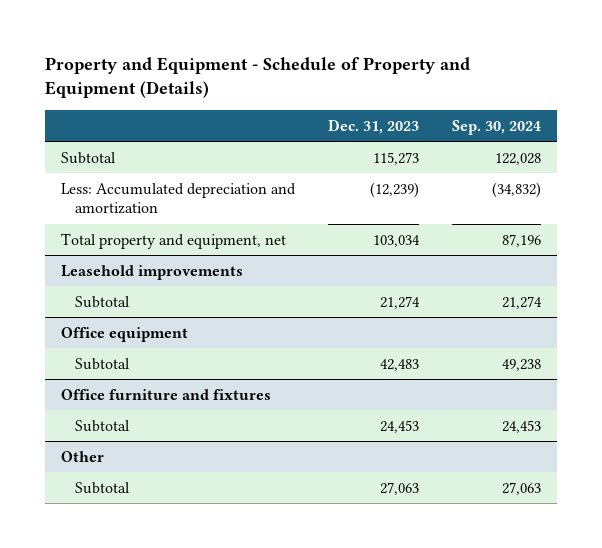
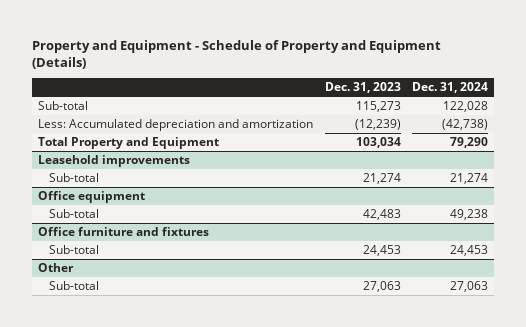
[451,119,541,135] Sep. 30, 2024 -> none
none -> [412,82,489,94] Dec. 31, 2024
[61,151,117,164] Subtotal -> [37,100,88,110] Sub-total
[61,232,287,249] Total property and equipment, net -> [37,136,219,149] Total Property and Equipment
[74,295,130,308] Subtotal -> [49,172,100,182] Sub-total
[74,357,130,370] Subtotal -> [49,208,100,218] Sub-total
[74,419,130,432] Subtotal -> [49,244,100,254] Sub-total
[74,481,130,494] Subtotal -> [49,280,100,290] Sub-total

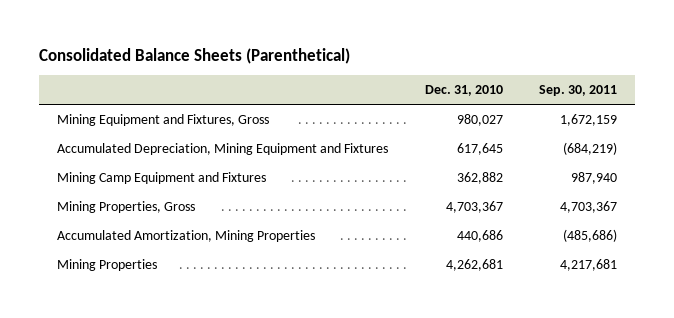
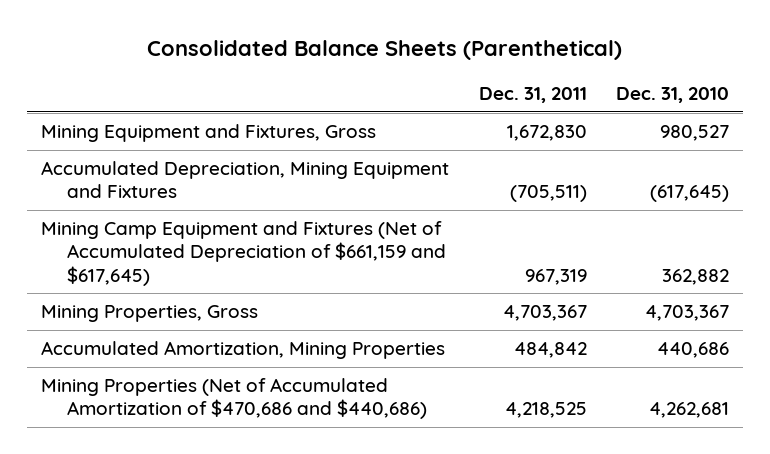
[538,85,617,97] Sep. 30, 2011 -> none
none -> [478,87,587,104] Dec. 31, 2011
[456,113,503,126] 980,027 -> [659,125,729,142] 980,527
[456,142,503,155] 617,645 -> [649,185,729,203] (617,645)
[57,171,267,184] Mining Camp Equipment and Fixtures -> [41,221,447,286] Mining Camp Equipment and Fixtures (Net of Accumulated Depreciation of $661,159 and $617,645)
[57,258,158,271] Mining Properties -> [41,378,428,420] Mining Properties (Net of Accumulated Amortization of $470,686 and $440,686)

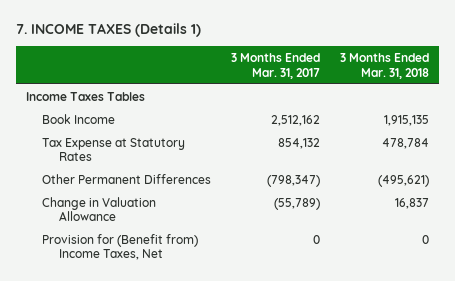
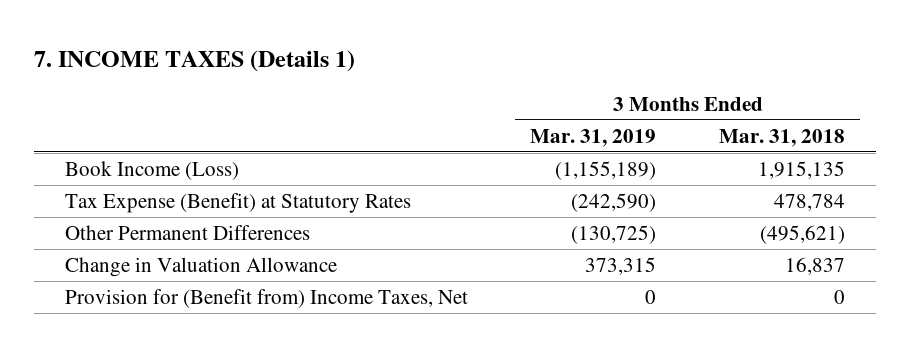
[231,52,321,79] 3 Months Ended Mar. 31, 2017 -> none
none -> [530,128,657,147] Mar. 31, 2019
[25,91,145,101] Income Taxes Tables -> none
[42,113,116,124] Book Income -> [65,160,240,180] Book Income (Loss)
[42,137,186,162] Tax Expense at Statutory Rates -> [65,192,412,213] Tax Expense (Benefit) at Statutory Rates

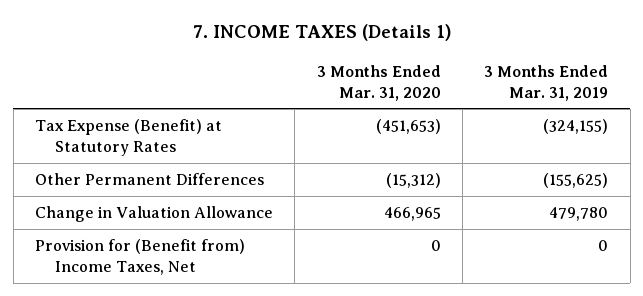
[718,128,845,147] Mar. 31, 2018 -> none
none -> [316,64,441,101] 3 Months Ended Mar. 31, 2020
[65,160,240,180] Book Income (Loss) -> none
[571,192,657,212] (242,590) -> [543,119,609,135] (324,155)
[571,224,657,244] (130,725) -> [543,173,609,189] (155,625)
[585,256,657,275] 373,315 -> [549,207,609,222] 479,780

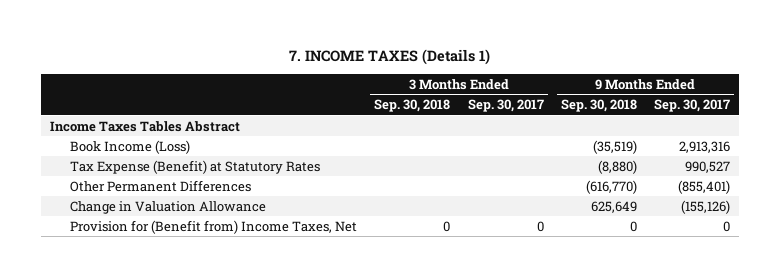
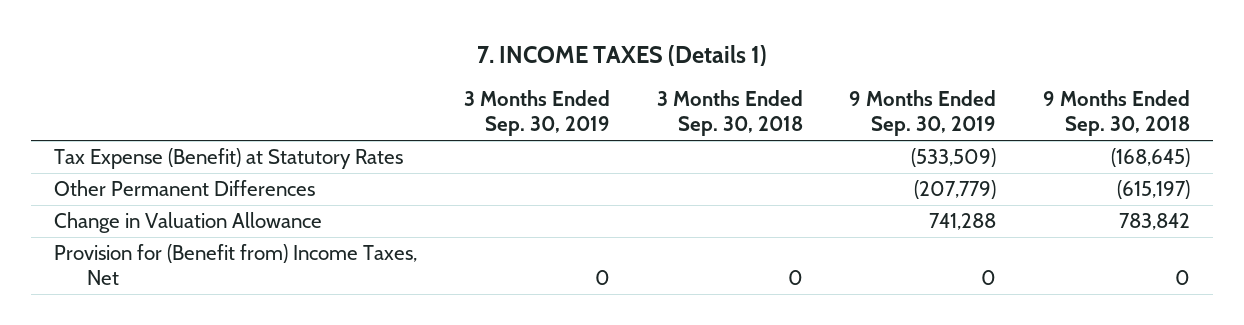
[467,99,544,113] Sep. 30, 2017 -> none
[654,99,731,113] Sep. 30, 2017 -> none
none -> [463,90,610,137] 3 Months Ended Sep. 30, 2019
none -> [849,90,997,137] 9 Months Ended Sep. 30, 2019
[50,120,241,132] Income Taxes Tables Abstract -> none
[69,139,190,154] Book Income (Loss) -> none
[597,159,637,174] (8,880) -> [1110,148,1190,168] (168,645)
[585,179,637,194] (616,770) -> [1116,180,1190,200] (615,197)
[590,200,637,213] 625,649 -> [1118,213,1190,231] 783,842

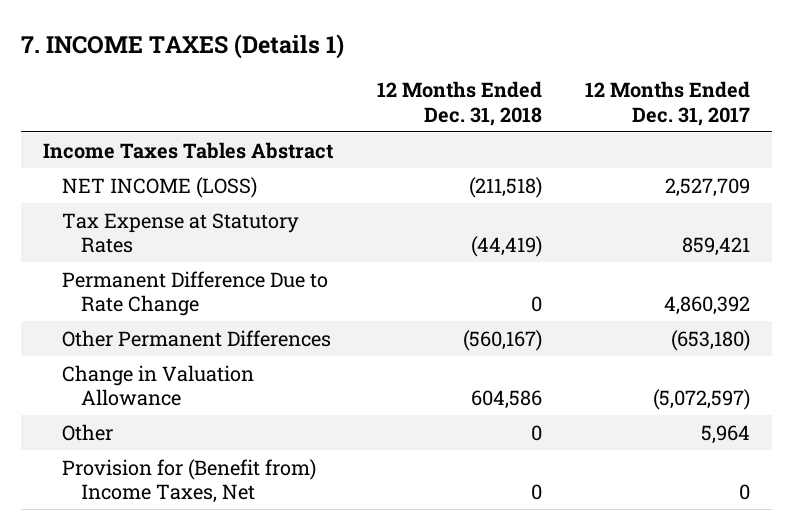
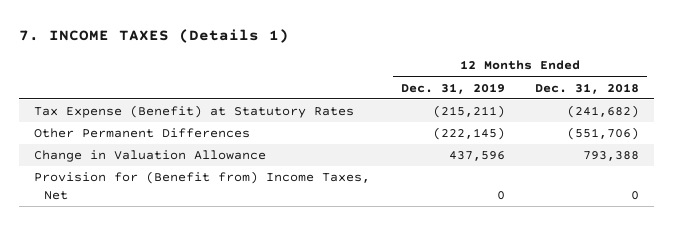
[585,81,751,126] 12 Months Ended Dec. 31, 2017 -> none
none -> [400,82,505,94] Dec. 31, 2019
[43,141,334,159] Income Taxes Tables Abstract -> none
[61,176,257,198] NET INCOME (LOSS) -> none
[61,270,328,316] Permanent Difference Due to Rate Change -> none
[61,423,113,441] Other -> none
[61,212,299,253] Tax Expense at Statutory Rates -> [34,105,355,119] Tax Expense (Benefit) at Statutory Rates
[470,235,542,257] (44,419) -> [567,105,640,119] (241,682)
[462,329,542,351] (560,167) -> [567,127,640,141] (551,706)
[470,389,542,409] 604,586 -> [583,151,640,162] 793,388

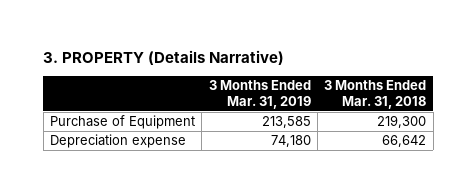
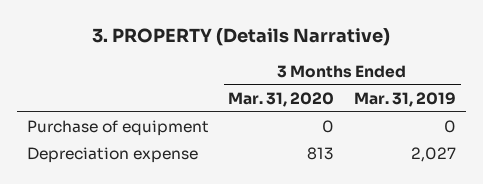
[324,80,427,109] 3 Months Ended Mar. 31, 2018 -> none
none -> [228,91,335,107] Mar. 31, 2020
[50,115,196,130] Purchase of Equipment -> [27,120,210,137] Purchase of equipment
[261,116,311,129] 213,585 -> [443,120,456,134] 0
[270,135,311,148] 74,180 -> [410,147,456,163] 2,027

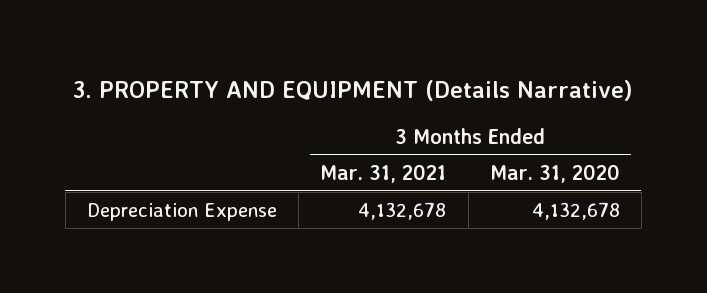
[92,27,391,46] 3. PROPERTY (Details Narrative) -> [73,79,634,101] 3. PROPERTY AND EQUIPMENT (Details Narrative)
[353,91,456,107] Mar. 31, 2019 -> none
none -> [320,164,447,184] Mar. 31, 2021
[27,120,210,137] Purchase of equipment -> none
[27,147,199,164] Depreciation expense -> [87,203,278,222] Depreciation Expense
[307,147,335,161] 813 -> [531,202,620,221] 4,132,678

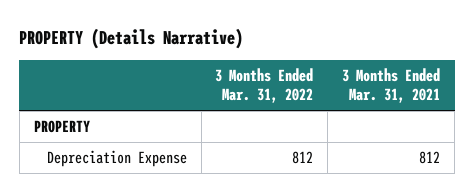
[73,79,634,101] 3. PROPERTY AND EQUIPMENT (Details Narrative) -> [19,27,244,49] PROPERTY (Details Narrative)
[489,164,620,184] Mar. 31, 2020 -> none
none -> [215,67,314,104] 3 Months Ended Mar. 31, 2022
none -> [33,120,90,134] PROPERTY
[358,202,447,221] 4,132,678 -> [419,151,441,165] 812

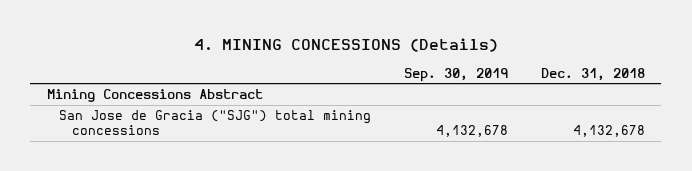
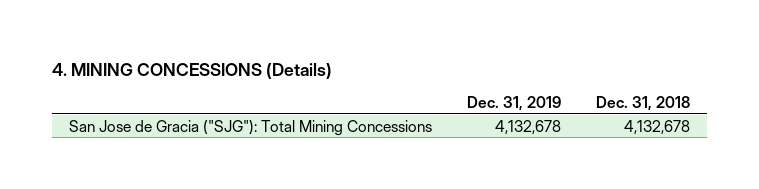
[404,67,509,82] Sep. 30, 2019 -> none
none -> [467,95,562,111] Dec. 31, 2019
[46,89,263,103] Mining Concessions Abstract -> none
[59,110,372,136] San Jose de Gracia ("SJG") total mining concessions -> [69,119,433,136] San Jose de Gracia ("SJG"): Total Mining Concessions

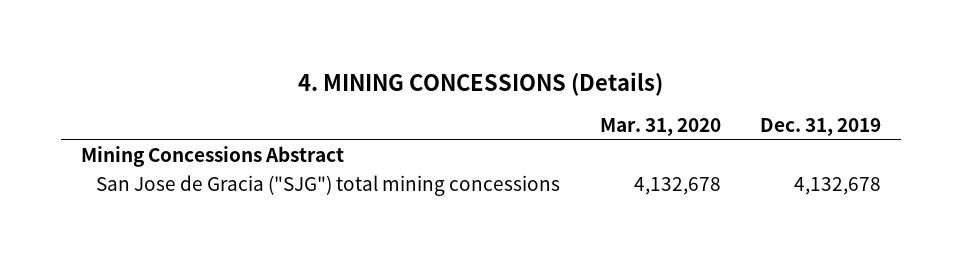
[595,95,690,111] Dec. 31, 2018 -> none
none -> [599,117,721,136] Mar. 31, 2020
none -> [80,145,344,167] Mining Concessions Abstract
[69,119,433,136] San Jose de Gracia ("SJG"): Total Mining Concessions -> [95,174,560,196] San Jose de Gracia ("SJG") total mining concessions

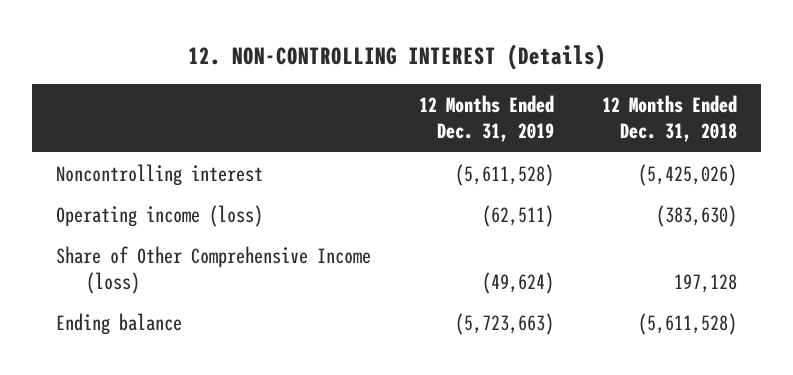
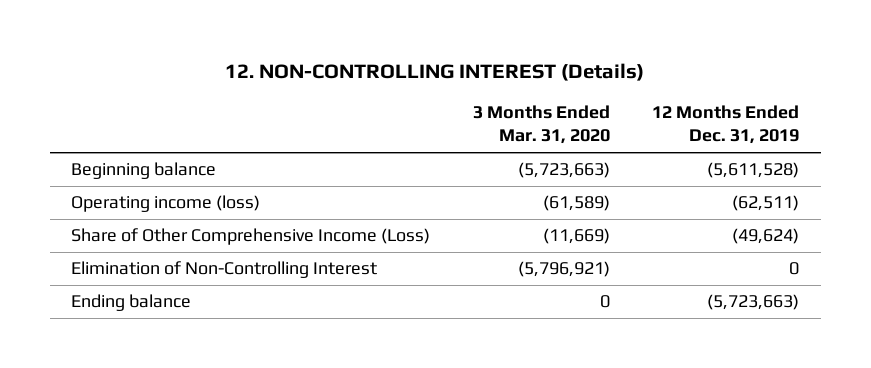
[602,94,738,143] 12 Months Ended Dec. 31, 2018 -> none
none -> [472,105,610,145] 3 Months Ended Mar. 31, 2020
[56,163,264,186] Noncontrolling interest -> [71,162,217,180] Beginning balance
[56,245,372,294] Share of Other Comprehensive Income (loss) -> [71,228,431,246] Share of Other Comprehensive Income (Loss)
none -> [71,261,378,279] Elimination of Non-Controlling Interest

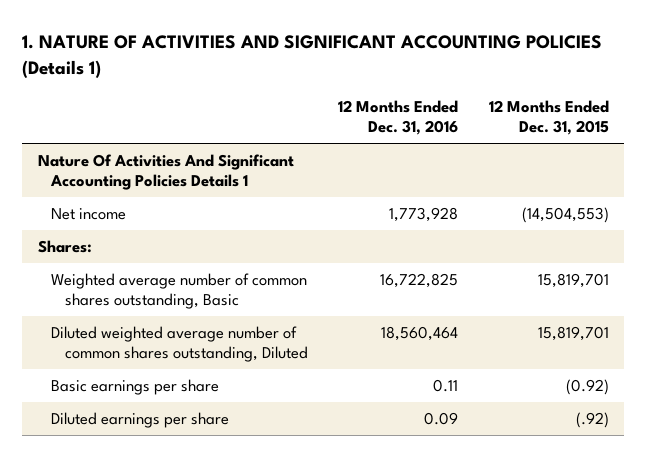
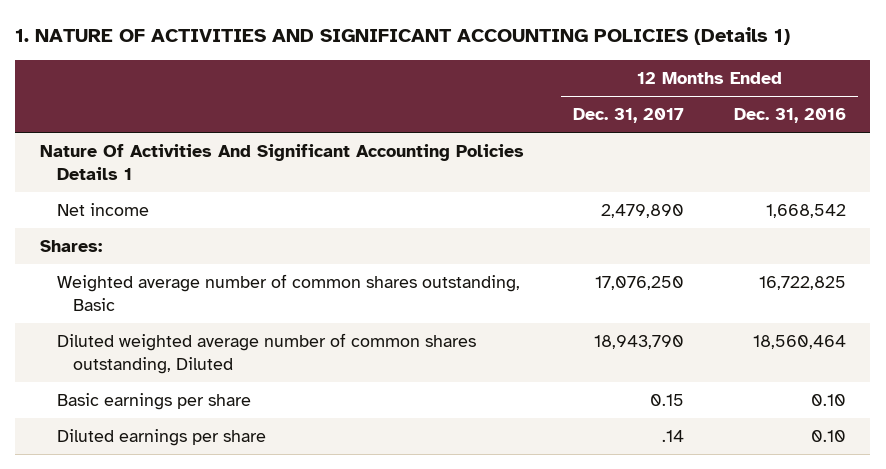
[488,100,609,136] 12 Months Ended Dec. 31, 2015 -> none
none -> [573,108,685,124] Dec. 31, 2017
[389,206,459,222] 1,773,928 -> [765,204,846,219] 1,668,542
[433,378,459,392] 0.11 -> [810,394,846,407] 0.10
[424,411,459,425] 0.09 -> [810,430,846,443] 0.10

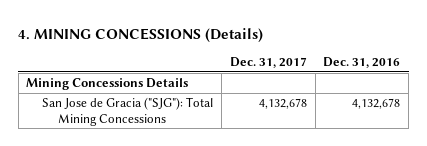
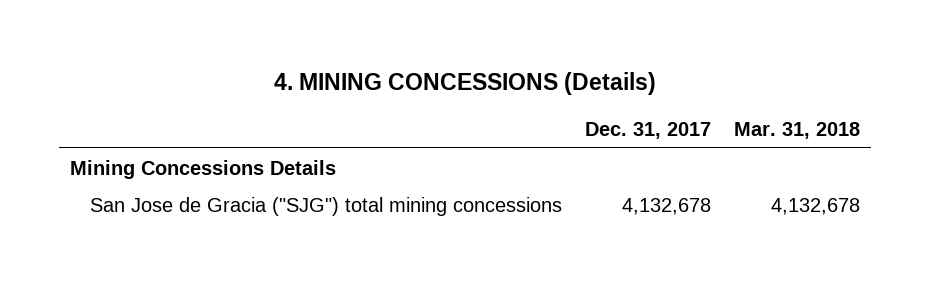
[323,57,401,69] Dec. 31, 2016 -> none
none -> [733,121,860,139] Mar. 31, 2018
[42,97,214,126] San Jose de Gracia ("SJG"): Total Mining Concessions -> [89,196,562,216] San Jose de Gracia ("SJG") total mining concessions

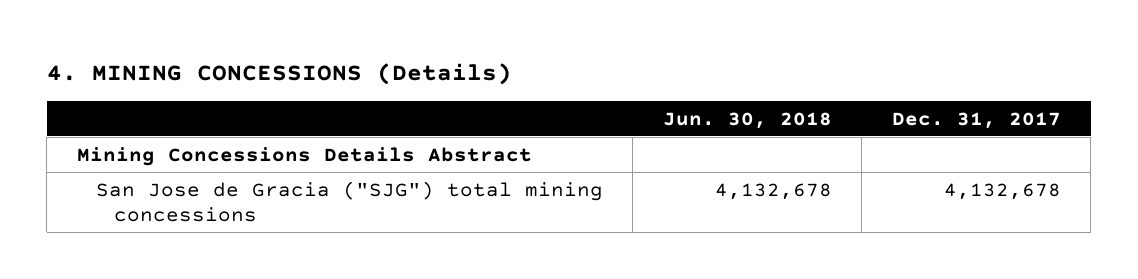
[733,121,860,139] Mar. 31, 2018 -> none
none -> [662,111,832,129] Jun. 30, 2018
[70,159,337,179] Mining Concessions Details -> [76,146,532,166] Mining Concessions Details Abstract

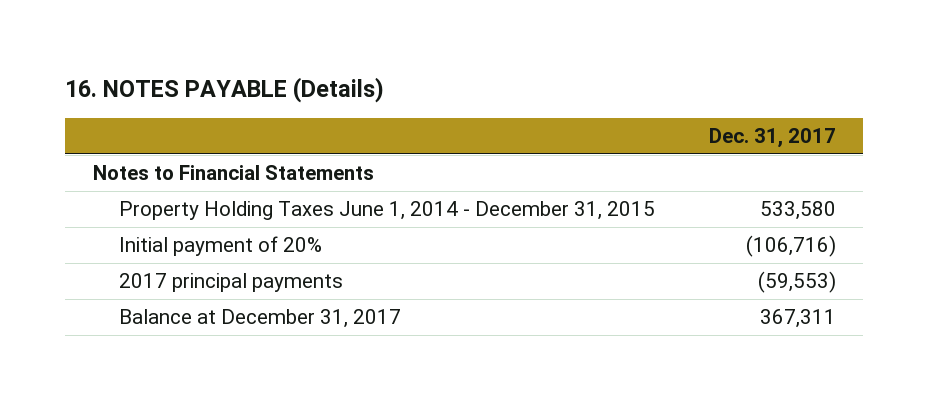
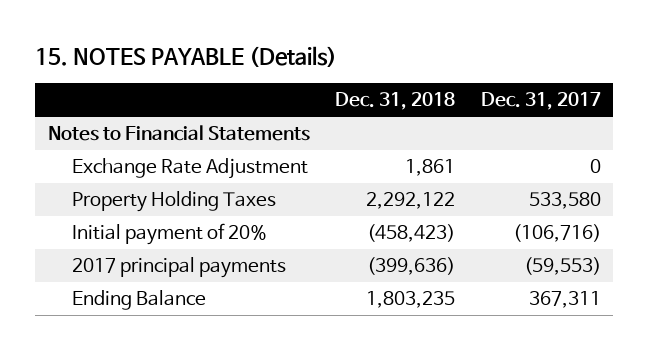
[65,77,385,104] 16. NOTES PAYABLE (Details) -> [35,46,338,68] 15. NOTES PAYABLE (Details)
none -> [335,92,456,111] Dec. 31, 2018
none -> [72,158,309,180] Exchange Rate Adjustment
[118,201,655,221] Property Holding Taxes June 1, 2014 - December 31, 2015 -> [72,191,277,213] Property Holding Taxes
[118,309,401,329] Balance at December 31, 2017 -> [72,290,207,311] Ending Balance

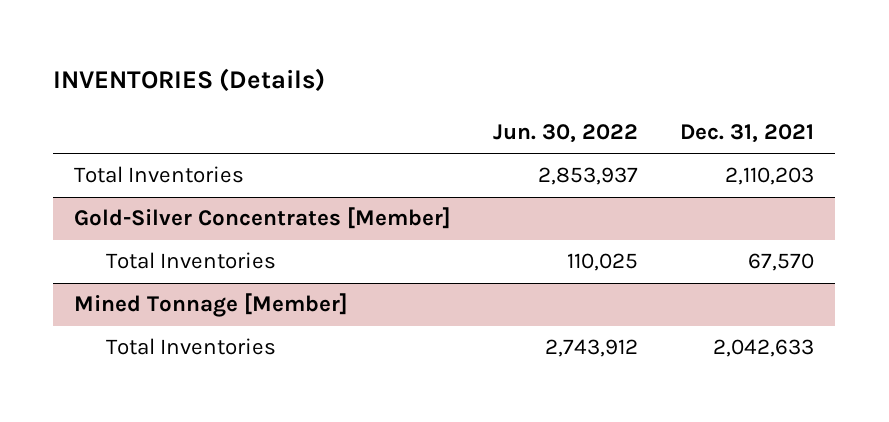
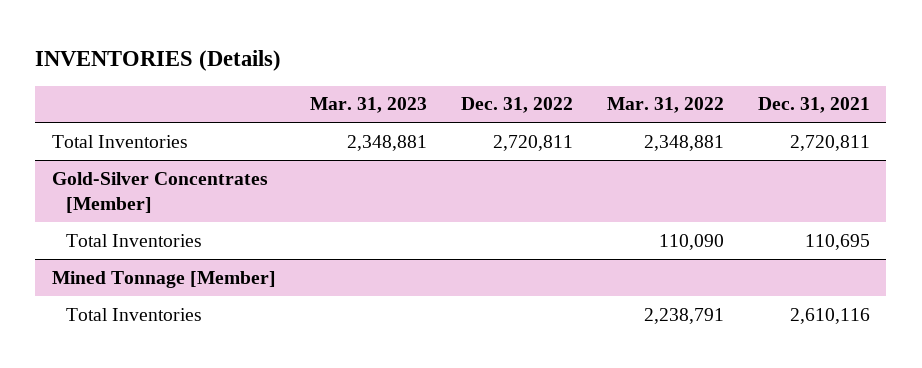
[493,123,639,143] Jun. 30, 2022 -> none
none -> [310,97,428,114] Mar. 31, 2023
none -> [460,97,573,114] Dec. 31, 2022
none -> [606,97,724,114] Mar. 31, 2022
[725,167,815,186] 2,110,203 -> [789,134,870,151] 2,720,811
[748,253,815,272] 67,570 -> [804,233,870,250] 110,695
[713,339,815,358] 2,042,633 -> [789,307,870,324] 2,610,116

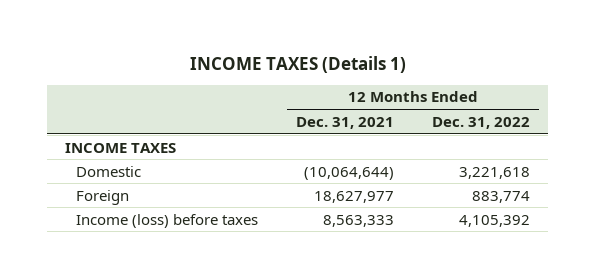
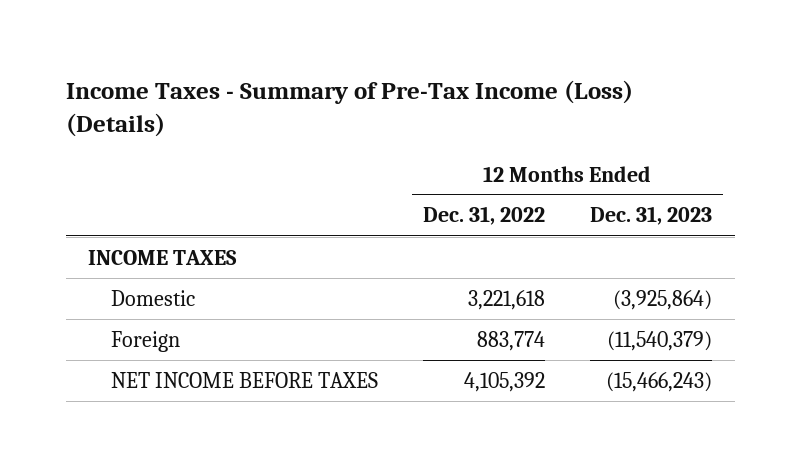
[189,55,406,73] INCOME TAXES (Details 1) -> [65,79,633,138] Income Taxes - Summary of Pre-Tax Income (Loss) (Details)
[295,116,394,129] Dec. 31, 2021 -> none
none -> [590,206,713,226] Dec. 31, 2023
[76,213,259,228] Income (loss) before taxes -> [110,371,378,388] NET INCOME BEFORE TAXES

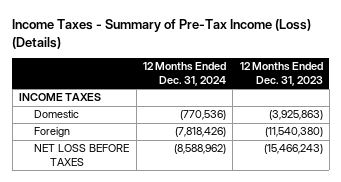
[422,206,545,226] Dec. 31, 2022 -> none
none -> [143,62,227,87] 12 Months Ended Dec. 31, 2024
[613,289,713,310] (3,925,864) -> [268,110,323,121] (3,925,863)
[607,330,713,351] (11,540,379) -> [264,127,323,138] (11,540,380)
[110,371,378,388] NET INCOME BEFORE TAXES -> [34,144,130,167] NET LOSS BEFORE TAXES

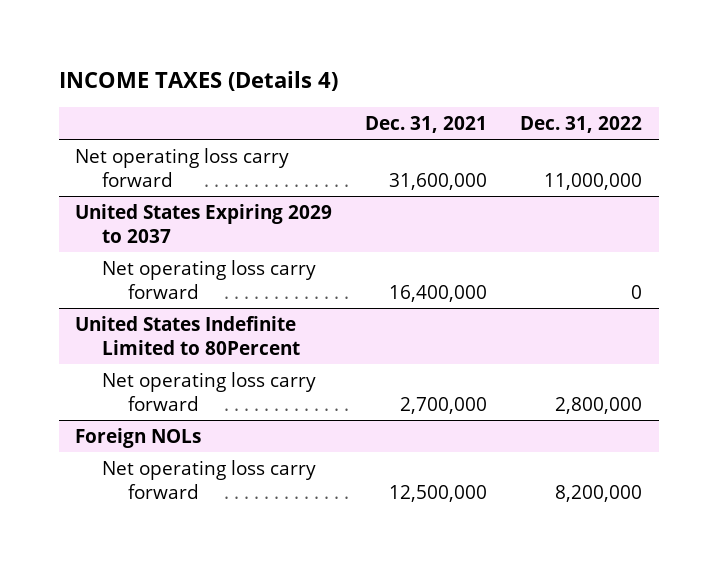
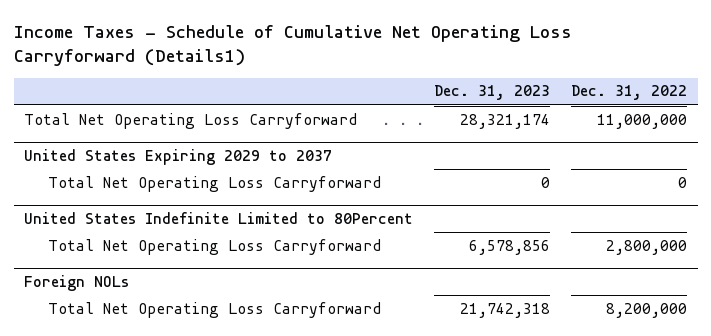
[58,71,338,92] INCOME TAXES (Details 4) -> [13,24,572,67] Income Taxes - Schedule of Cumulative Net Operating Loss Carryforward (Details1)
[365,115,488,133] Dec. 31, 2021 -> none
none -> [434,85,551,101] Dec. 31, 2023
[75,147,290,187] Net operating loss carry forward -> [24,112,358,129] Total Net Operating Loss Carryforward
[101,259,316,299] Net operating loss carry forward -> [47,175,381,192] Total Net Operating Loss Carryforward
[101,371,316,411] Net operating loss carry forward -> [47,238,381,255] Total Net Operating Loss Carryforward
[101,459,316,499] Net operating loss carry forward -> [47,301,381,318] Total Net Operating Loss Carryforward

